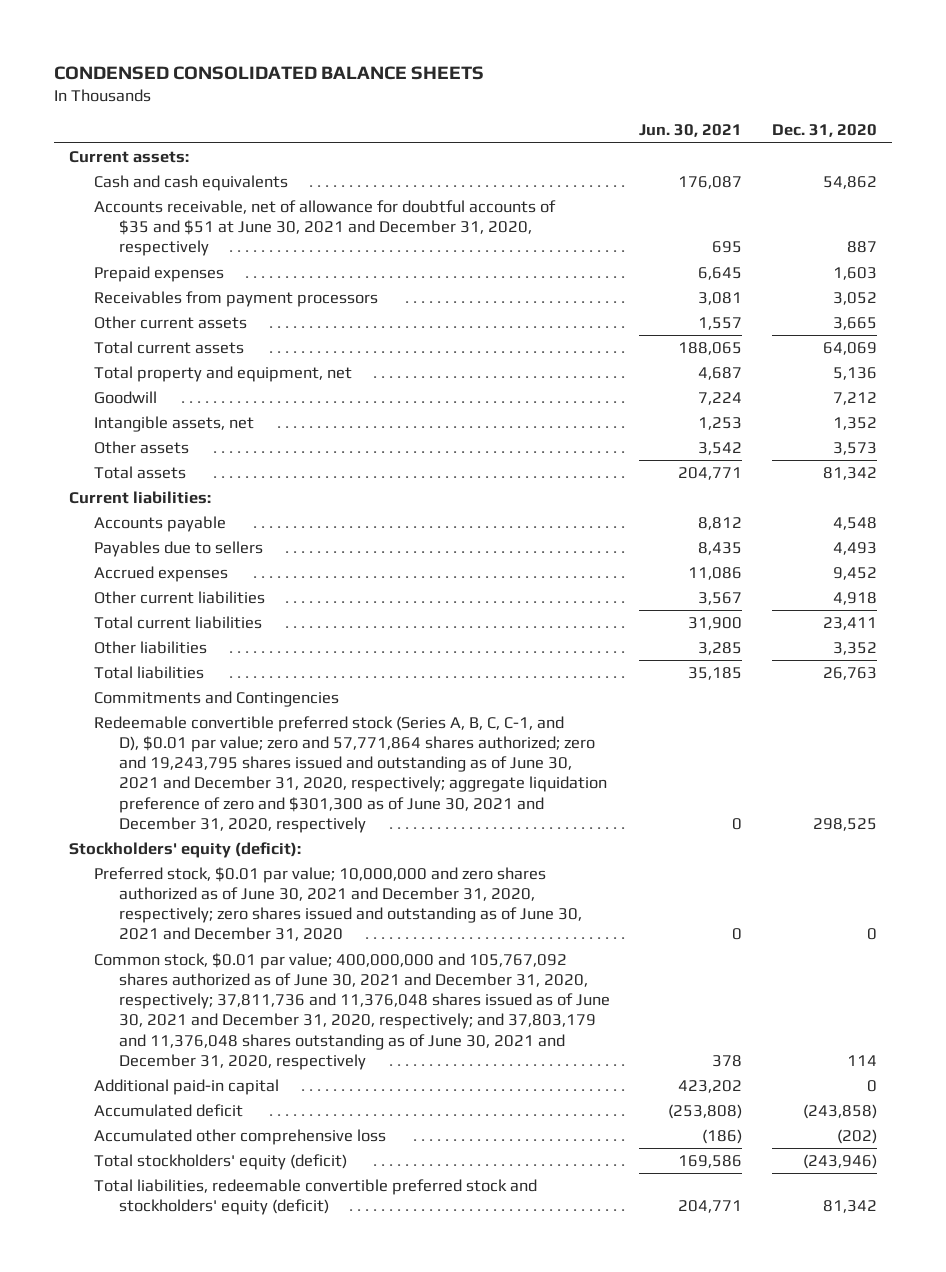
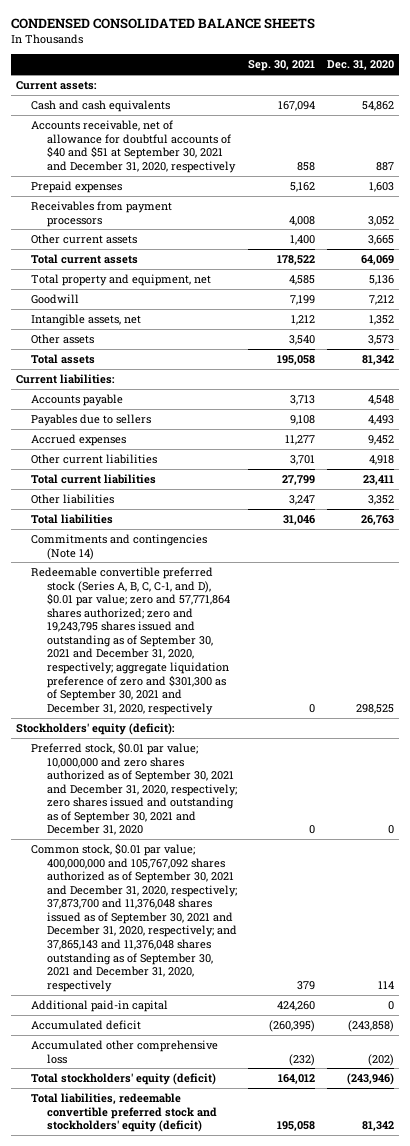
[639,124,743,138] Jun. 30, 2021 -> none
none -> [248,60,316,72] Sep. 30, 2021
[93,199,556,257] Accounts receivable, net of allowance for doubtful accounts of $35 and $51 at June 30, 2021 and December 31, 2020, respectively -> [31,119,236,173] Accounts receivable, net of allowance for doubtful accounts of $40 and $51 at September 30, 2021 and December 31, 2020, respectively
[93,690,339,707] Commitments and Contingencies -> [31,533,208,560] Commitments and contingencies (Note 14)
[93,715,607,833] Redeemable convertible preferred stock (Series A, B, C, C-1, and D), $0.01 par value; zero and 57,771,864 shares authorized; zero and 19,243,795 shares issued and outstanding as of June 30, 2021 and December 31, 2020, respectively; aggregate liquidation preference of zero and $301,300 as of June 30, 2021 and December 31, 2020, respectively -> [31,566,230,715] Redeemable convertible preferred stock (Series A, B, C, C-1, and D), $0.01 par value; zero and 57,771,864 shares authorized; zero and 19,243,795 shares issued and outstanding as of September 30, 2021 and December 31, 2020, respectively; aggregate liquidation preference of zero and $301,300 as of September 30, 2021 and December 31, 2020, respectively
[93,866,582,942] Preferred stock, $0.01 par value; 10,000,000 and zero shares authorized as of June 30, 2021 and December 31, 2020, respectively; zero shares issued and outstanding as of June 30, 2021 and December 31, 2020 -> [31,741,237,836] Preferred stock, $0.01 par value; 10,000,000 and zero shares authorized as of September 30, 2021 and December 31, 2020, respectively; zero shares issued and outstanding as of September 30, 2021 and December 31, 2020
[93,952,610,1070] Common stock, $0.01 par value; 400,000,000 and 105,767,092 shares authorized as of June 30, 2021 and December 31, 2020, respectively; 37,811,736 and 11,376,048 shares issued as of June 30, 2021 and December 31, 2020, respectively; and 37,803,179 and 11,376,048 shares outstanding as of June 30, 2021 and December 31, 2020, respectively -> [31,842,237,992] Common stock, $0.01 par value; 400,000,000 and 105,767,092 shares authorized as of September 30, 2021 and December 31, 2020, respectively; 37,873,700 and 11,376,048 shares issued as of September 30, 2021 and December 31, 2020, respectively; and 37,865,143 and 11,376,048 shares outstanding as of September 30, 2021 and December 31, 2020, respectively

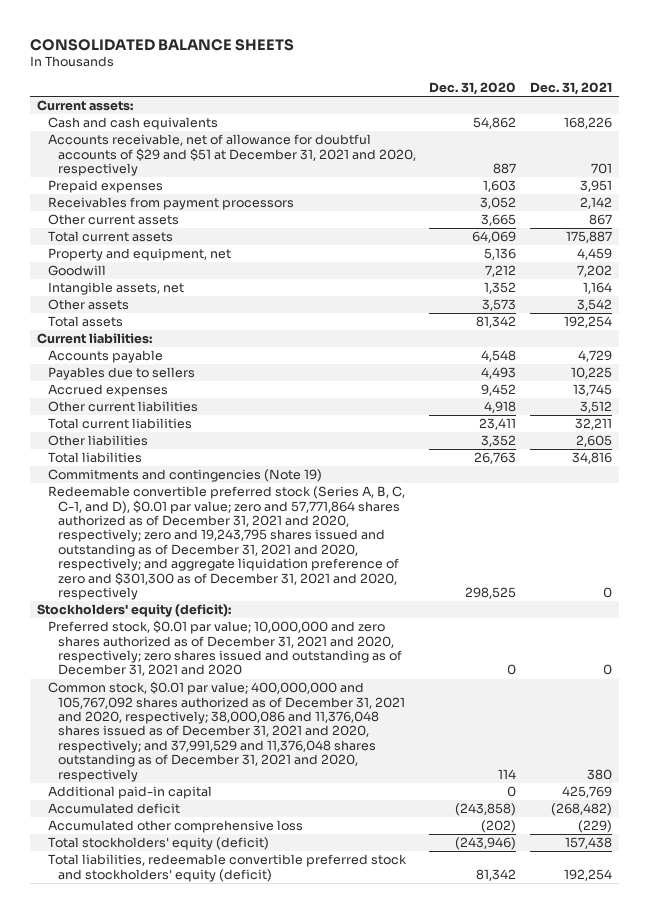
[10,17,315,29] CONDENSED CONSOLIDATED BALANCE SHEETS -> [30,38,295,51] CONSOLIDATED BALANCE SHEETS
[248,60,316,72] Sep. 30, 2021 -> none
none -> [530,82,613,96] Dec. 31, 2021
[31,119,236,173] Accounts receivable, net of allowance for doubtful accounts of $40 and $51 at September 30, 2021 and December 31, 2020, respectively -> [47,134,416,177] Accounts receivable, net of allowance for doubtful accounts of $29 and $51 at December 31, 2021 and 2020, respectively
[31,273,212,286] Total property and equipment, net -> [47,248,231,262] Property and equipment, net
[31,533,208,560] Commitments and contingencies (Note 14) -> [47,469,322,483] Commitments and contingencies (Note 19)
[31,566,230,715] Redeemable convertible preferred stock (Series A, B, C, C-1, and D), $0.01 par value; zero and 57,771,864 shares authorized; zero and 19,243,795 shares issued and outstanding as of September 30, 2021 and December 31, 2020, respectively; aggregate liquidation preference of zero and $301,300 as of September 30, 2021 and December 31, 2020, respectively -> [47,486,405,600] Redeemable convertible preferred stock (Series A, B, C, C-1, and D), $0.01 par value; zero and 57,771,864 shares authorized as of December 31, 2021 and 2020, respectively; zero and 19,243,795 shares issued and outstanding as of December 31, 2021 and 2020, respectively; and aggregate liquidation preference of zero and $301,300 as of December 31, 2021 and 2020, respectively
[31,741,237,836] Preferred stock, $0.01 par value; 10,000,000 and zero shares authorized as of September 30, 2021 and December 31, 2020, respectively; zero shares issued and outstanding as of September 30, 2021 and December 31, 2020 -> [47,620,402,677] Preferred stock, $0.01 par value; 10,000,000 and zero shares authorized as of December 31, 2021 and 2020, respectively; zero shares issued and outstanding as of December 31, 2021 and 2020
[31,842,237,992] Common stock, $0.01 par value; 400,000,000 and 105,767,092 shares authorized as of September 30, 2021 and December 31, 2020, respectively; 37,873,700 and 11,376,048 shares issued as of September 30, 2021 and December 31, 2020, respectively; and 37,865,143 and 11,376,048 shares outstanding as of September 30, 2021 and December 31, 2020, respectively -> [47,681,405,782] Common stock, $0.01 par value; 400,000,000 and 105,767,092 shares authorized as of December 31, 2021 and 2020, respectively; 38,000,086 and 11,376,048 shares issued as of December 31, 2021 and 2020, respectively; and 37,991,529 and 11,376,048 shares outstanding as of December 31, 2021 and 2020, respectively

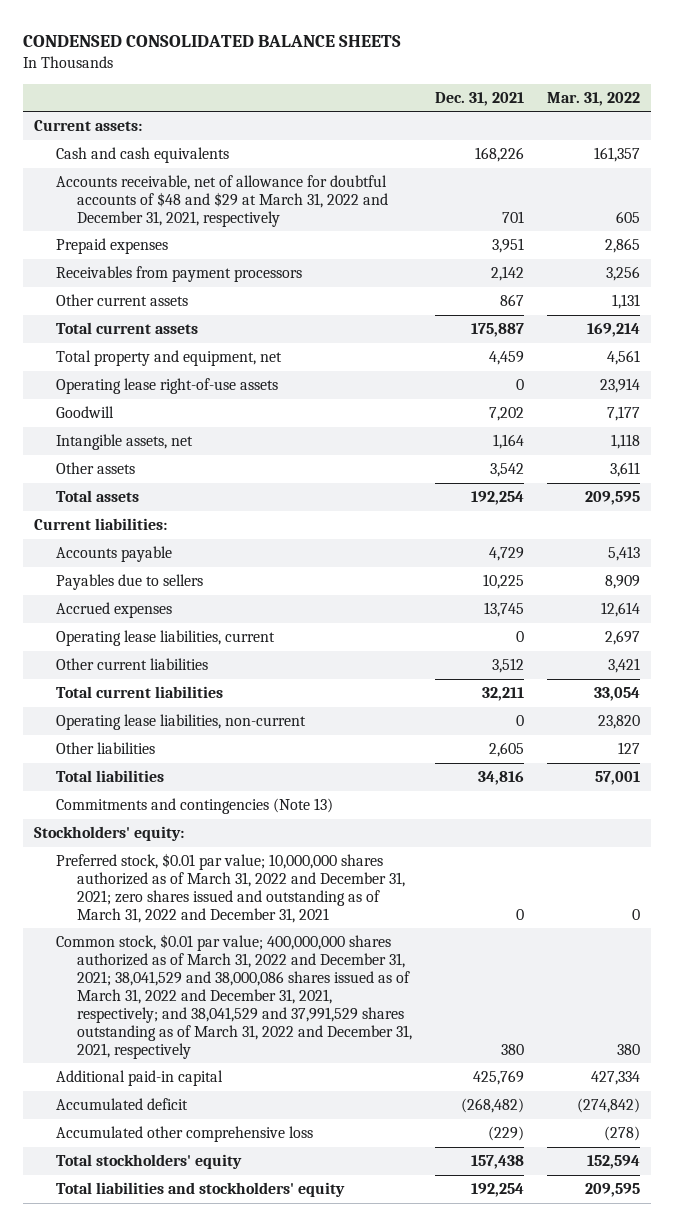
[30,38,295,51] CONSOLIDATED BALANCE SHEETS -> [22,35,401,48] CONDENSED CONSOLIDATED BALANCE SHEETS
[429,82,517,96] Dec. 31, 2020 -> none
none -> [546,91,640,106] Mar. 31, 2022
[47,134,416,177] Accounts receivable, net of allowance for doubtful accounts of $29 and $51 at December 31, 2021 and 2020, respectively -> [55,175,389,227] Accounts receivable, net of allowance for doubtful accounts of $48 and $29 at March 31, 2022 and December 31, 2021, respectively
[47,248,231,262] Property and equipment, net -> [55,350,282,367] Total property and equipment, net
none -> [55,378,278,395] Operating lease right-of-use assets
none -> [55,630,275,647] Operating lease liabilities, current
none -> [55,714,306,731] Operating lease liabilities, non-current
[47,486,405,600] Redeemable convertible preferred stock (Series A, B, C, C-1, and D), $0.01 par value; zero and 57,771,864 shares authorized as of December 31, 2021 and 2020, respectively; zero and 19,243,795 shares issued and outstanding as of December 31, 2021 and 2020, respectively; and aggregate liquidation preference of zero and $301,300 as of December 31, 2021 and 2020, respectively -> none
[47,469,322,483] Commitments and contingencies (Note 19) -> [55,798,333,815] Commitments and contingencies (Note 13)
[37,604,232,618] Stockholders' equity (deficit): -> [34,826,185,842] Stockholders' equity:
[47,620,402,677] Preferred stock, $0.01 par value; 10,000,000 and zero shares authorized as of December 31, 2021 and 2020, respectively; zero shares issued and outstanding as of December 31, 2021 and 2020 -> [55,853,406,923] Preferred stock, $0.01 par value; 10,000,000 shares authorized as of March 31, 2022 and December 31, 2021; zero shares issued and outstanding as of March 31, 2022 and December 31, 2021
[47,681,405,782] Common stock, $0.01 par value; 400,000,000 and 105,767,092 shares authorized as of December 31, 2021 and 2020, respectively; 38,000,086 and 11,376,048 shares issued as of December 31, 2021 and 2020, respectively; and 37,991,529 and 11,376,048 shares outstanding as of December 31, 2021 and 2020, respectively -> [55,934,413,1059] Common stock, $0.01 par value; 400,000,000 shares authorized as of March 31, 2022 and December 31, 2021; 38,041,529 and 38,000,086 shares issued as of March 31, 2022 and December 31, 2021, respectively; and 38,041,529 and 37,991,529 shares outstanding as of March 31, 2022 and December 31, 2021, respectively
[47,837,269,851] Total stockholders' equity (deficit) -> [55,1154,242,1170] Total stockholders' equity
[47,854,407,882] Total liabilities, redeemable convertible preferred stock and stockholders' equity (deficit) -> [55,1182,345,1198] Total liabilities and stockholders' equity

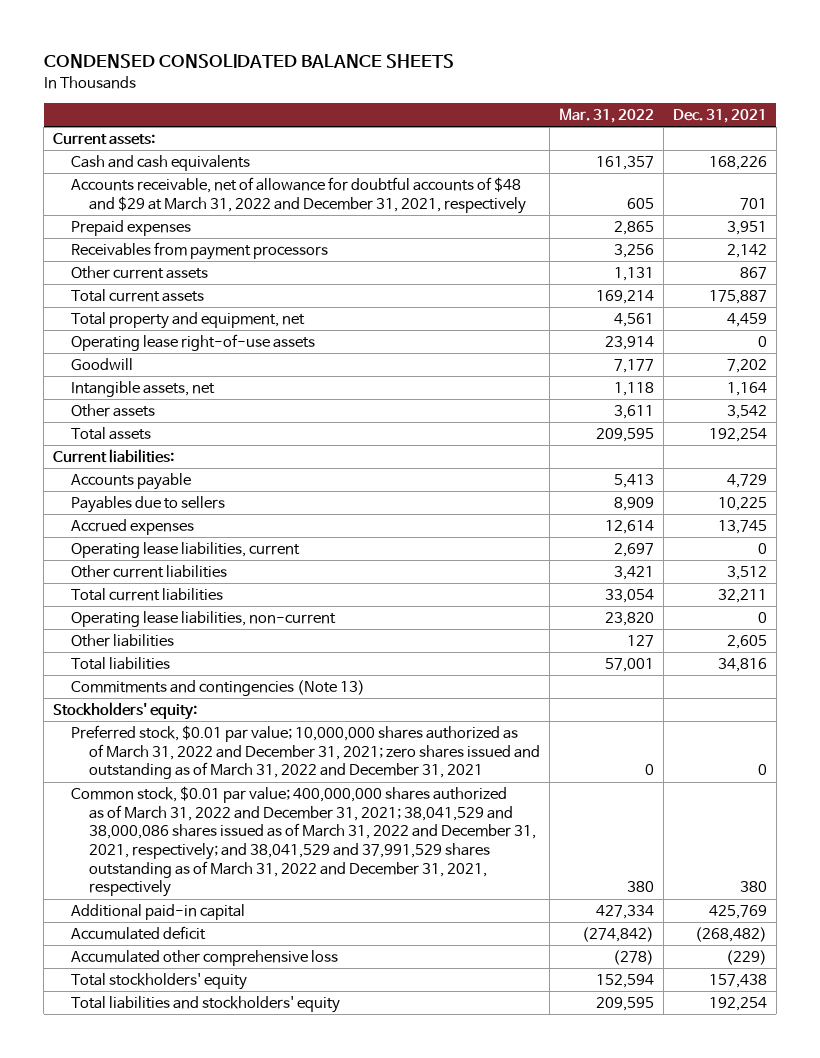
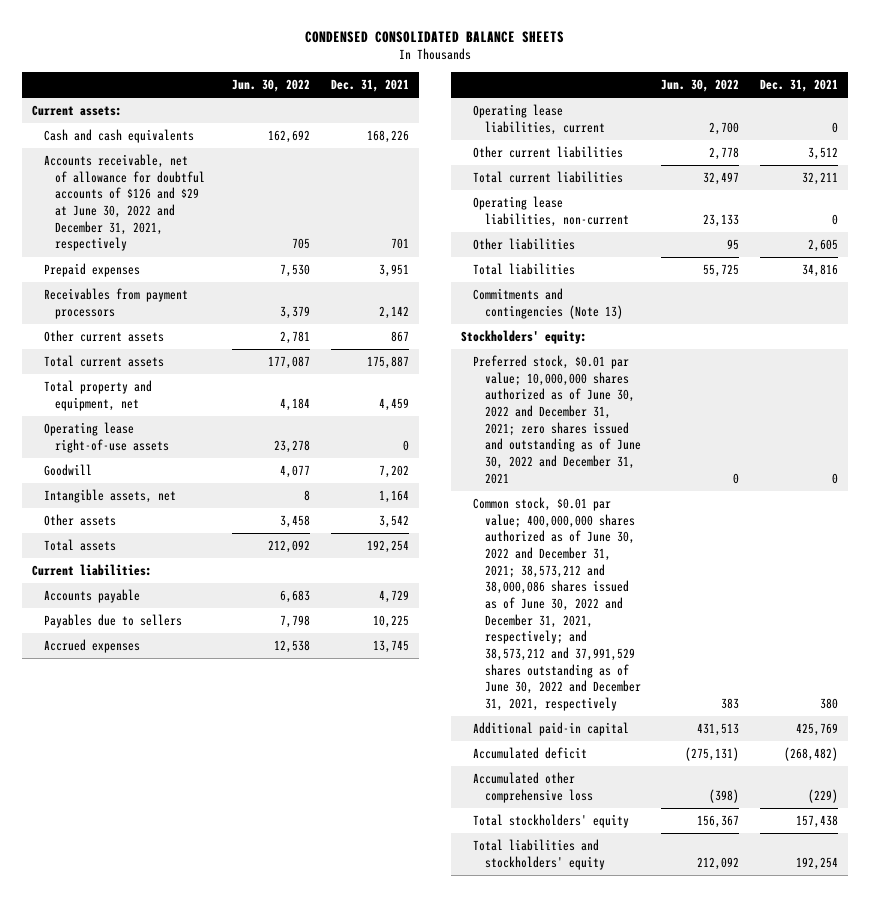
[558,107,654,123] Mar. 31, 2022 -> none
none -> [231,78,310,92] Jun. 30, 2022
[70,177,526,214] Accounts receivable, net of allowance for doubtful accounts of $48 and $29 at March 31, 2022 and December 31, 2021, respectively -> [43,154,206,252] Accounts receivable, net of allowance for doubtful accounts of $126 and $29 at June 30, 2022 and December 31, 2021, respectively
[70,725,540,780] Preferred stock, $0.01 par value; 10,000,000 shares authorized as of March 31, 2022 and December 31, 2021; zero shares issued and outstanding as of March 31, 2022 and December 31, 2021 -> [473,355,641,484] Preferred stock, $0.01 par value; 10,000,000 shares authorized as of June 30, 2022 and December 31, 2021; zero shares issued and outstanding as of June 30, 2022 and December 31, 2021
[70,786,536,898] Common stock, $0.01 par value; 400,000,000 shares authorized as of March 31, 2022 and December 31, 2021; 38,041,529 and 38,000,086 shares issued as of March 31, 2022 and December 31, 2021, respectively; and 38,041,529 and 37,991,529 shares outstanding as of March 31, 2022 and December 31, 2021, respectively -> [473,497,641,711] Common stock, $0.01 par value; 400,000,000 shares authorized as of June 30, 2022 and December 31, 2021; 38,573,212 and 38,000,086 shares issued as of June 30, 2022 and December 31, 2021, respectively; and 38,573,212 and 37,991,529 shares outstanding as of June 30, 2022 and December 31, 2021, respectively

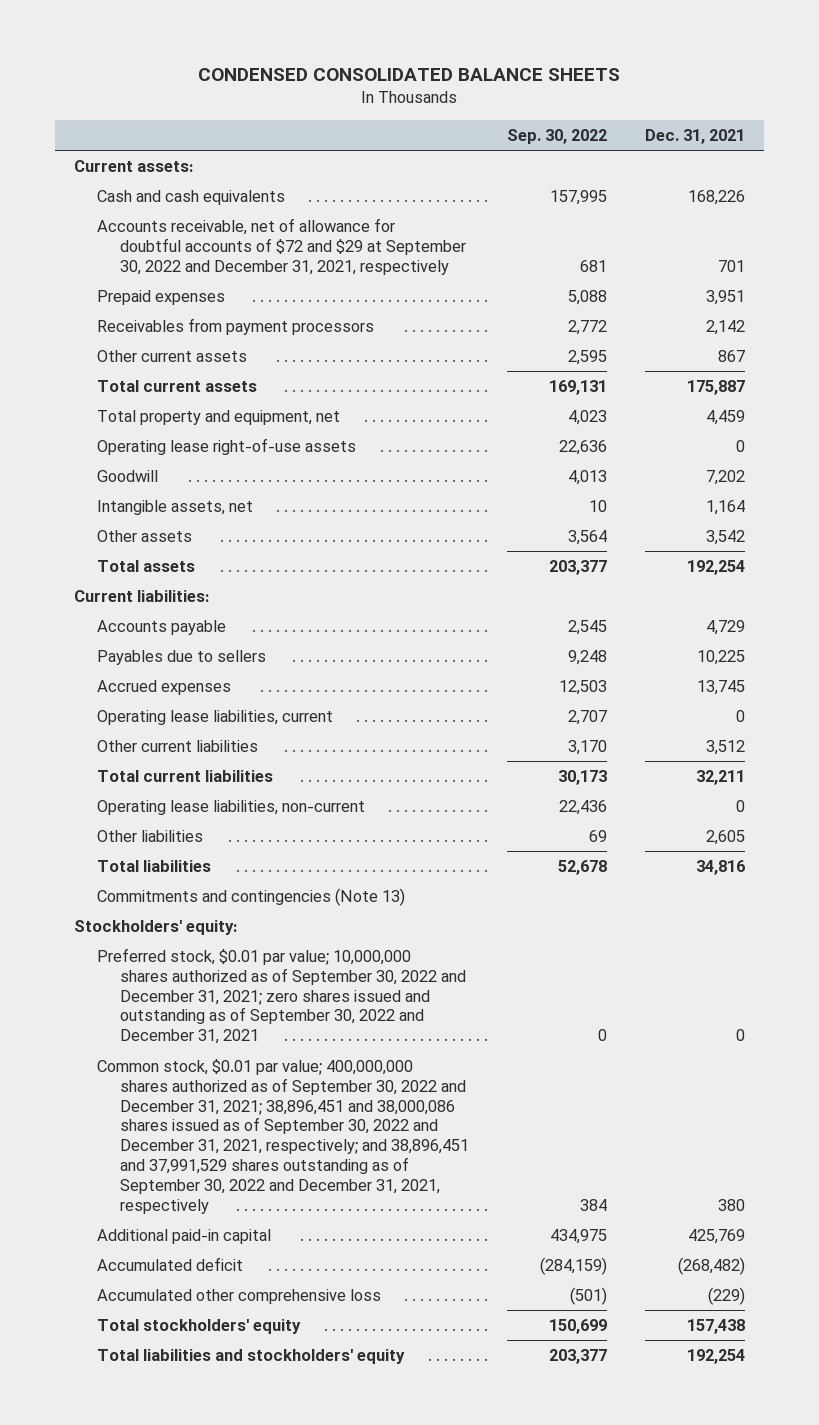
[231,78,310,92] Jun. 30, 2022 -> none
none -> [507,129,608,145] Sep. 30, 2022
[43,154,206,252] Accounts receivable, net of allowance for doubtful accounts of $126 and $29 at June 30, 2022 and December 31, 2021, respectively -> [97,218,467,275] Accounts receivable, net of allowance for doubtful accounts of $72 and $29 at September 30, 2022 and December 31, 2021, respectively
[473,355,641,484] Preferred stock, $0.01 par value; 10,000,000 shares authorized as of June 30, 2022 and December 31, 2021; zero shares issued and outstanding as of June 30, 2022 and December 31, 2021 -> [97,948,467,1045] Preferred stock, $0.01 par value; 10,000,000 shares authorized as of September 30, 2022 and December 31, 2021; zero shares issued and outstanding as of September 30, 2022 and December 31, 2021
[473,497,641,711] Common stock, $0.01 par value; 400,000,000 shares authorized as of June 30, 2022 and December 31, 2021; 38,573,212 and 38,000,086 shares issued as of June 30, 2022 and December 31, 2021, respectively; and 38,573,212 and 37,991,529 shares outstanding as of June 30, 2022 and December 31, 2021, respectively -> [97,1059,470,1214] Common stock, $0.01 par value; 400,000,000 shares authorized as of September 30, 2022 and December 31, 2021; 38,896,451 and 38,000,086 shares issued as of September 30, 2022 and December 31, 2021, respectively; and 38,896,451 and 37,991,529 shares outstanding as of September 30, 2022 and December 31, 2021, respectively

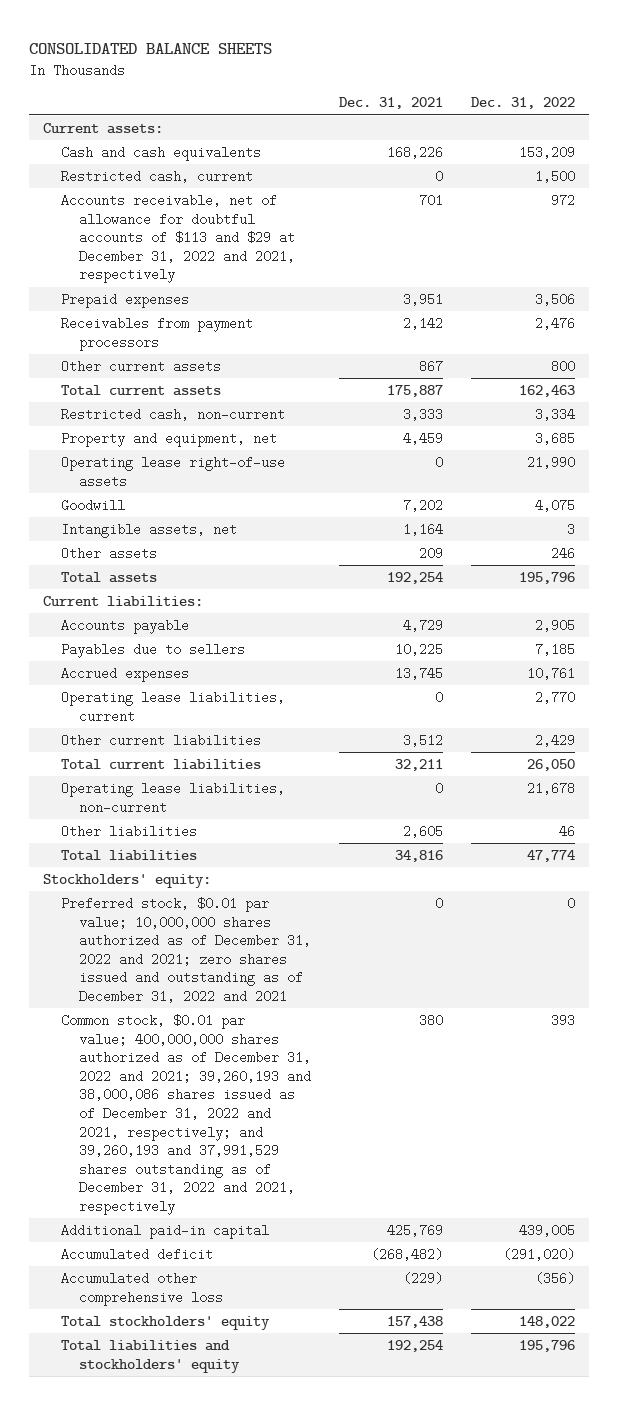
[198,67,621,81] CONDENSED CONSOLIDATED BALANCE SHEETS -> [29,42,273,54] CONSOLIDATED BALANCE SHEETS
[507,129,608,145] Sep. 30, 2022 -> none
none -> [470,97,575,110] Dec. 31, 2022
none -> [61,169,254,183] Restricted cash, current
[97,218,467,275] Accounts receivable, net of allowance for doubtful accounts of $72 and $29 at September 30, 2022 and December 31, 2021, respectively -> [61,193,296,284] Accounts receivable, net of allowance for doubtful accounts of $113 and $29 at December 31, 2022 and 2021, respectively
none -> [61,407,286,421] Restricted cash, non-current
[97,410,341,426] Total property and equipment, net -> [61,431,278,447] Property and equipment, net
[705,530,745,546] 3,542 -> [418,546,443,560] 209
[97,888,406,907] Commitments and contingencies (Note 13) -> none
[97,948,467,1045] Preferred stock, $0.01 par value; 10,000,000 shares authorized as of September 30, 2022 and December 31, 2021; zero shares issued and outstanding as of September 30, 2022 and December 31, 2021 -> [61,896,312,1003] Preferred stock, $0.01 par value; 10,000,000 shares authorized as of December 31, 2022 and 2021; zero shares issued and outstanding as of December 31, 2022 and 2021
[97,1059,470,1214] Common stock, $0.01 par value; 400,000,000 shares authorized as of September 30, 2022 and December 31, 2021; 38,896,451 and 38,000,086 shares issued as of September 30, 2022 and December 31, 2021, respectively; and 38,896,451 and 37,991,529 shares outstanding as of September 30, 2022 and December 31, 2021, respectively -> [61,1013,312,1216] Common stock, $0.01 par value; 400,000,000 shares authorized as of December 31, 2022 and 2021; 39,260,193 and 38,000,086 shares issued as of December 31, 2022 and 2021, respectively; and 39,260,193 and 37,991,529 shares outstanding as of December 31, 2022 and 2021, respectively

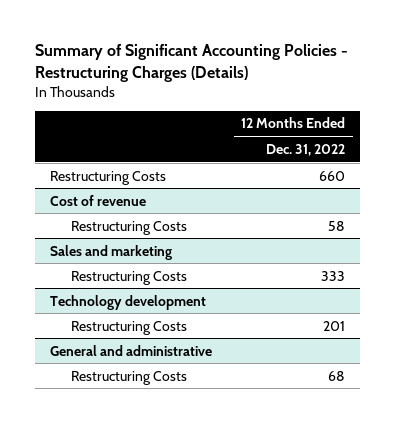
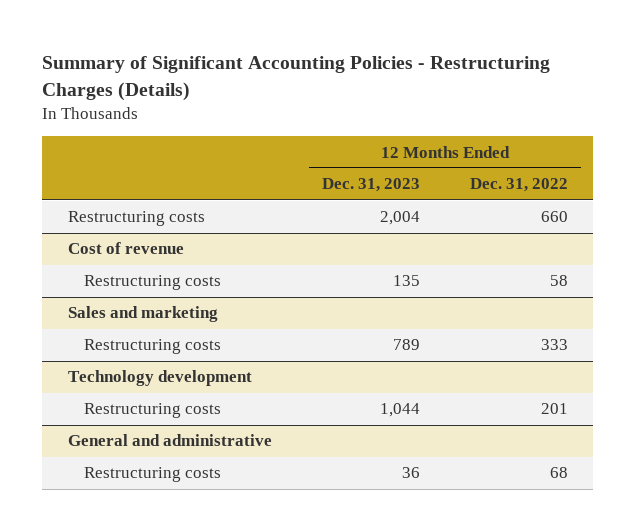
none -> [321,178,420,193] Dec. 31, 2023
[49,170,166,185] Restructuring Costs -> [67,211,205,227] Restructuring costs
[70,220,187,235] Restructuring Costs -> [84,275,222,291] Restructuring costs
[70,270,187,285] Restructuring Costs -> [84,339,222,355] Restructuring costs
[70,320,187,335] Restructuring Costs -> [84,403,222,419] Restructuring costs
[70,370,187,385] Restructuring Costs -> [84,467,222,483] Restructuring costs

